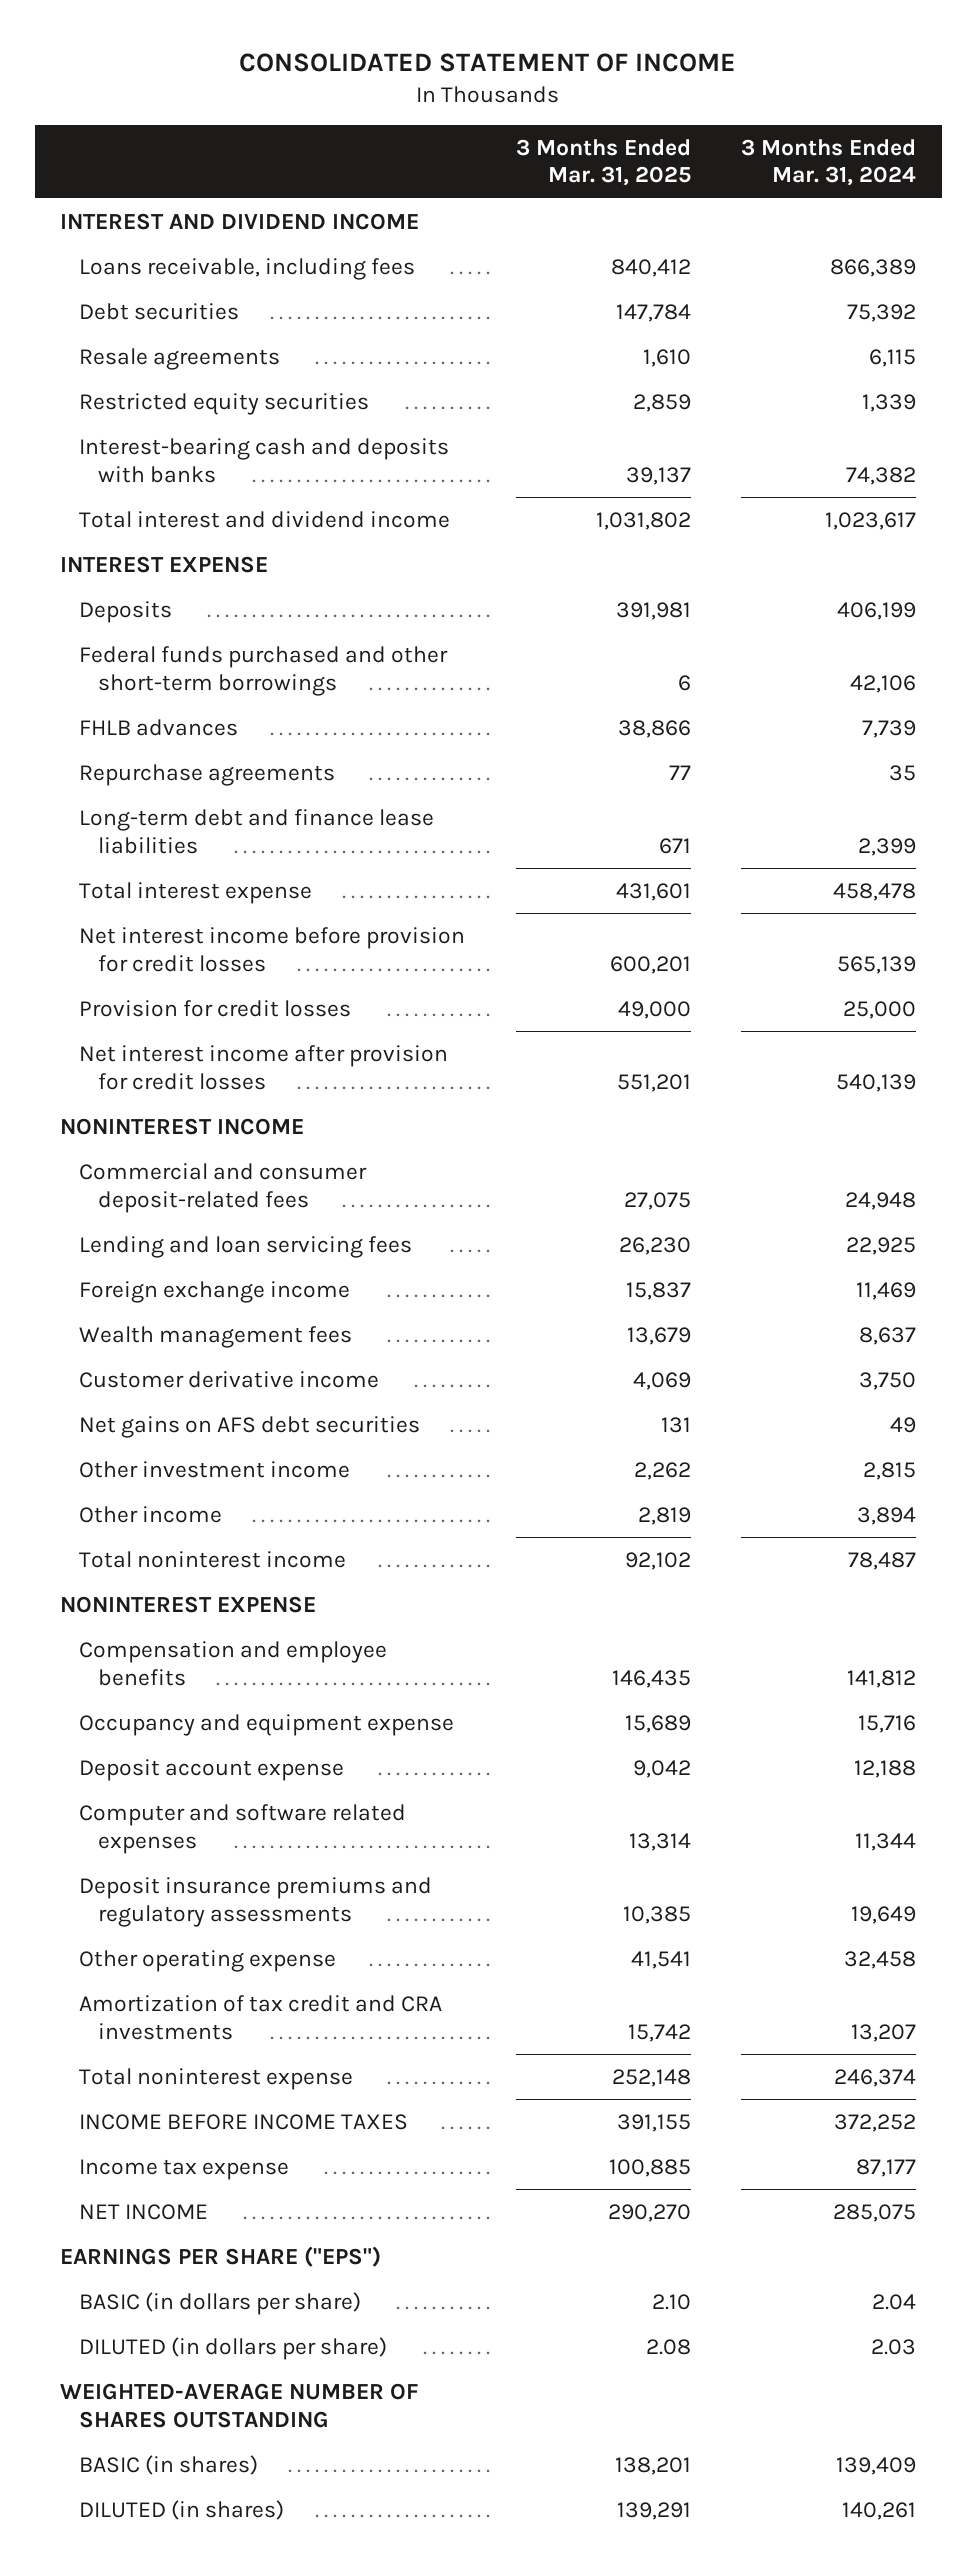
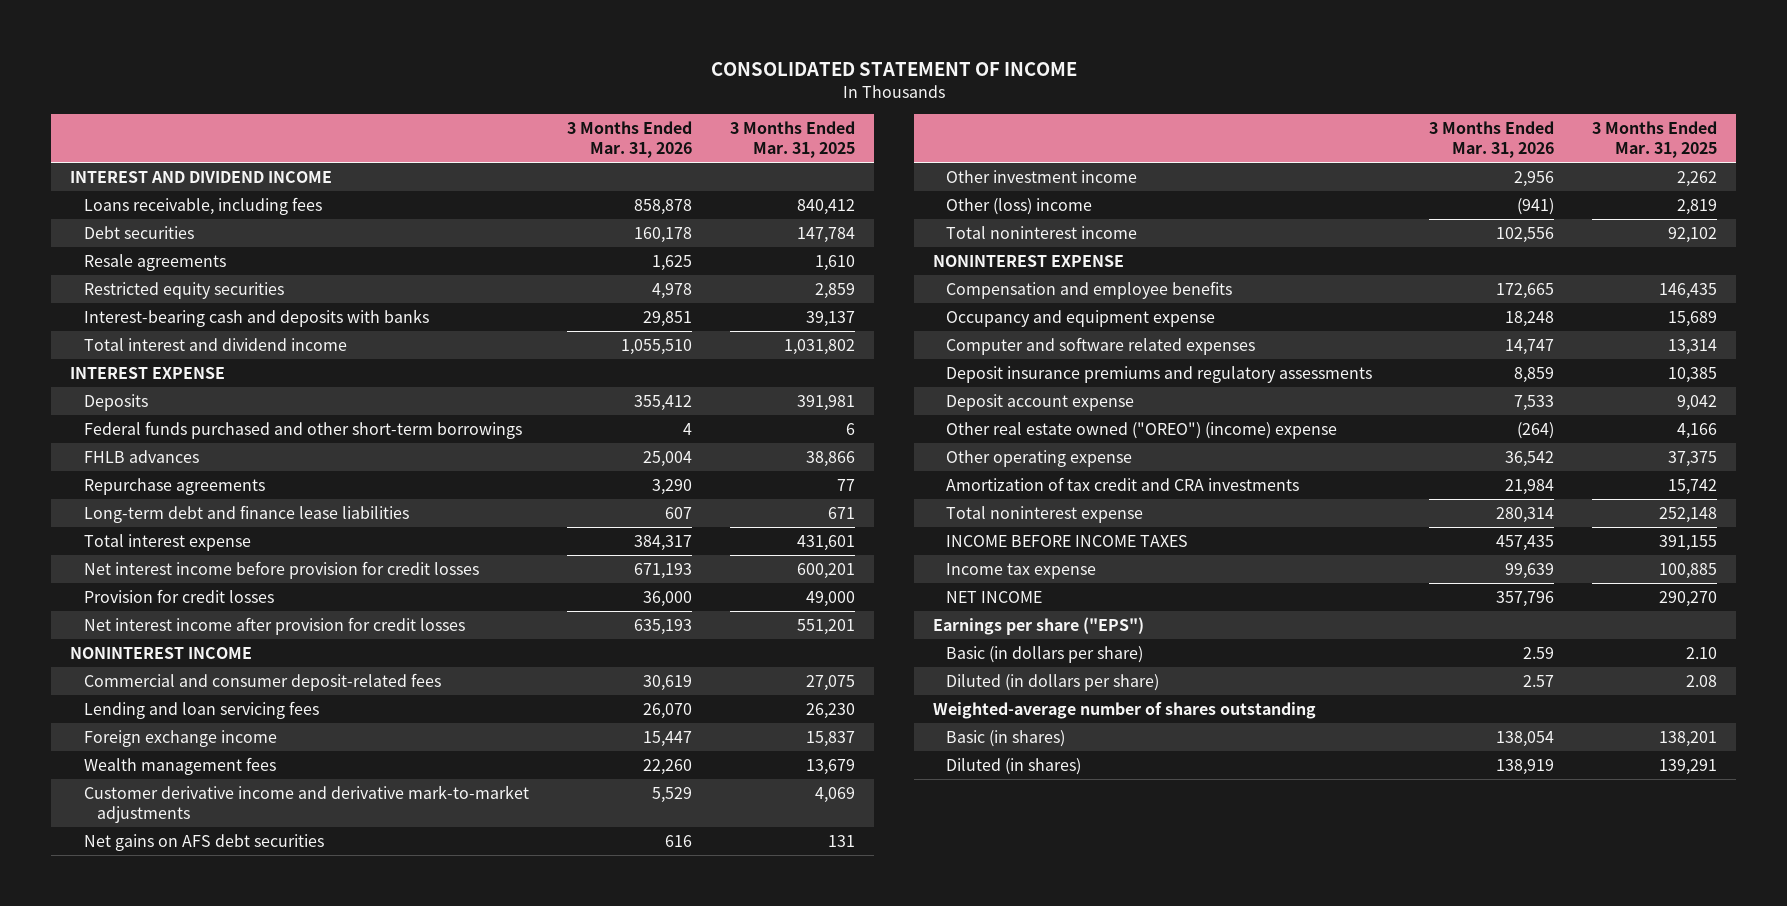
[741,138,917,187] 3 Months Ended Mar. 31, 2024 -> none
none -> [566,120,692,159] 3 Months Ended Mar. 31, 2026
[79,1370,380,1388] Customer derivative income -> [83,784,529,824] Customer derivative income and derivative mark-to-market adjustments
[79,1505,223,1523] Other income -> [946,197,1093,215] Other (loss) income
[79,1758,345,1781] Deposit account expense -> [946,393,1135,411] Deposit account expense
none -> [946,421,1338,439] Other real estate owned ("OREO") (income) expense
[630,1950,691,1969] 41,541 -> [1668,450,1718,467] 37,375
[60,2245,382,2267] EARNINGS PER SHARE ("EPS") -> [932,616,1144,635] Earnings per share ("EPS")
[79,2291,362,2315] BASIC (in dollars per share) -> [946,645,1144,663] Basic (in dollars per share)
[79,2336,388,2360] DILUTED (in dollars per share) -> [946,673,1160,691] Diluted (in dollars per share)
[60,2382,420,2428] WEIGHTED-AVERAGE NUMBER OF SHARES OUTSTANDING -> [932,701,1316,719] Weighted-average number of shares outstanding
[79,2454,259,2475] BASIC (in shares) -> [946,729,1066,747] Basic (in shares)
[79,2499,285,2520] DILUTED (in shares) -> [946,757,1082,775] Diluted (in shares)

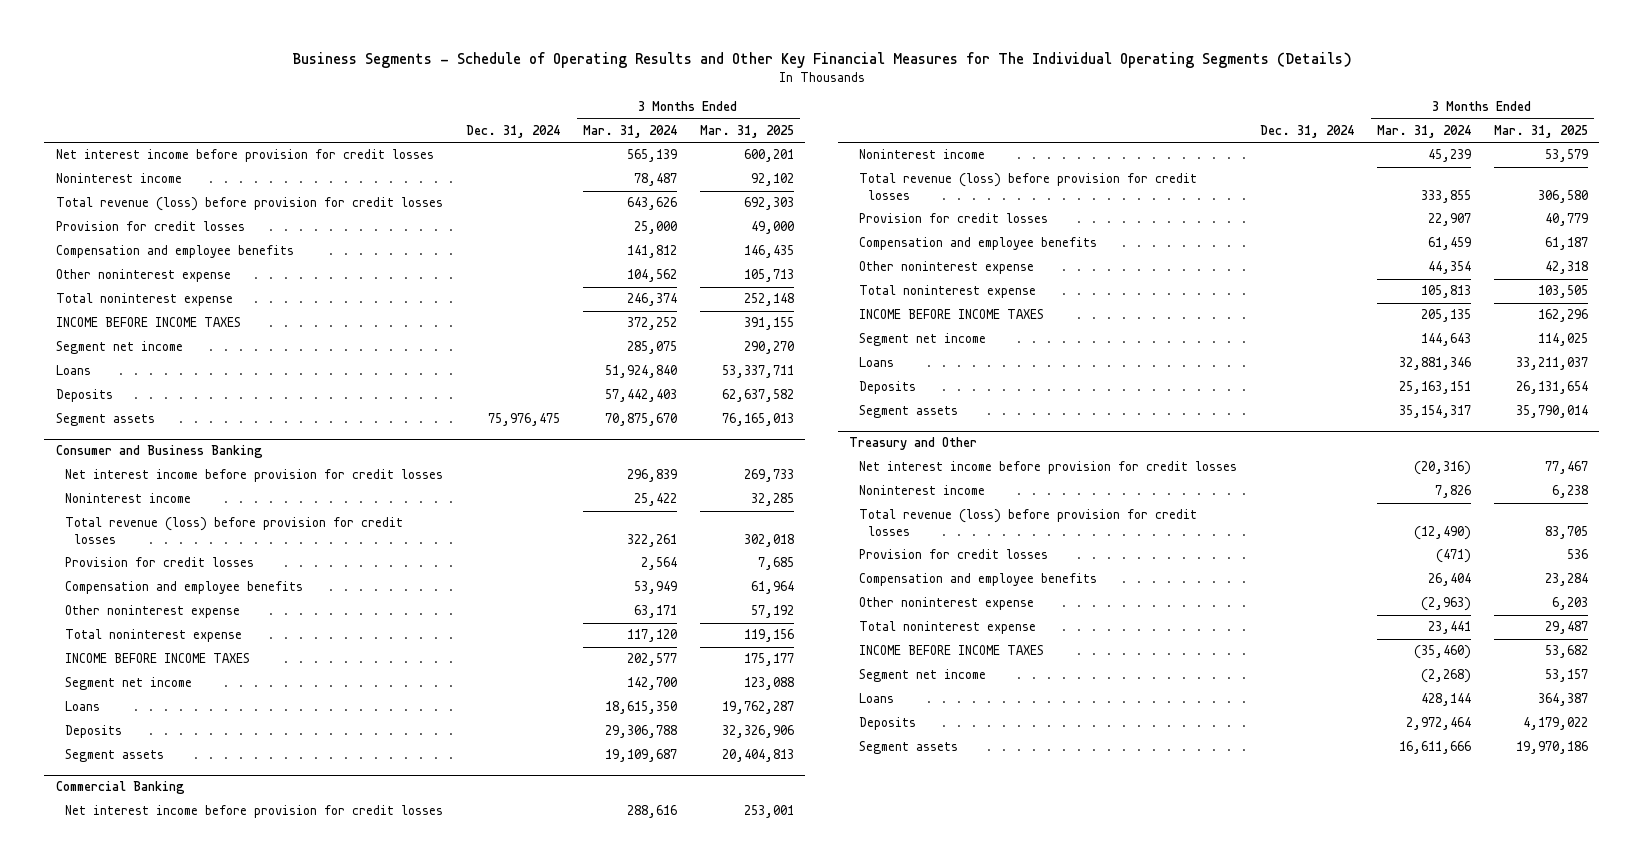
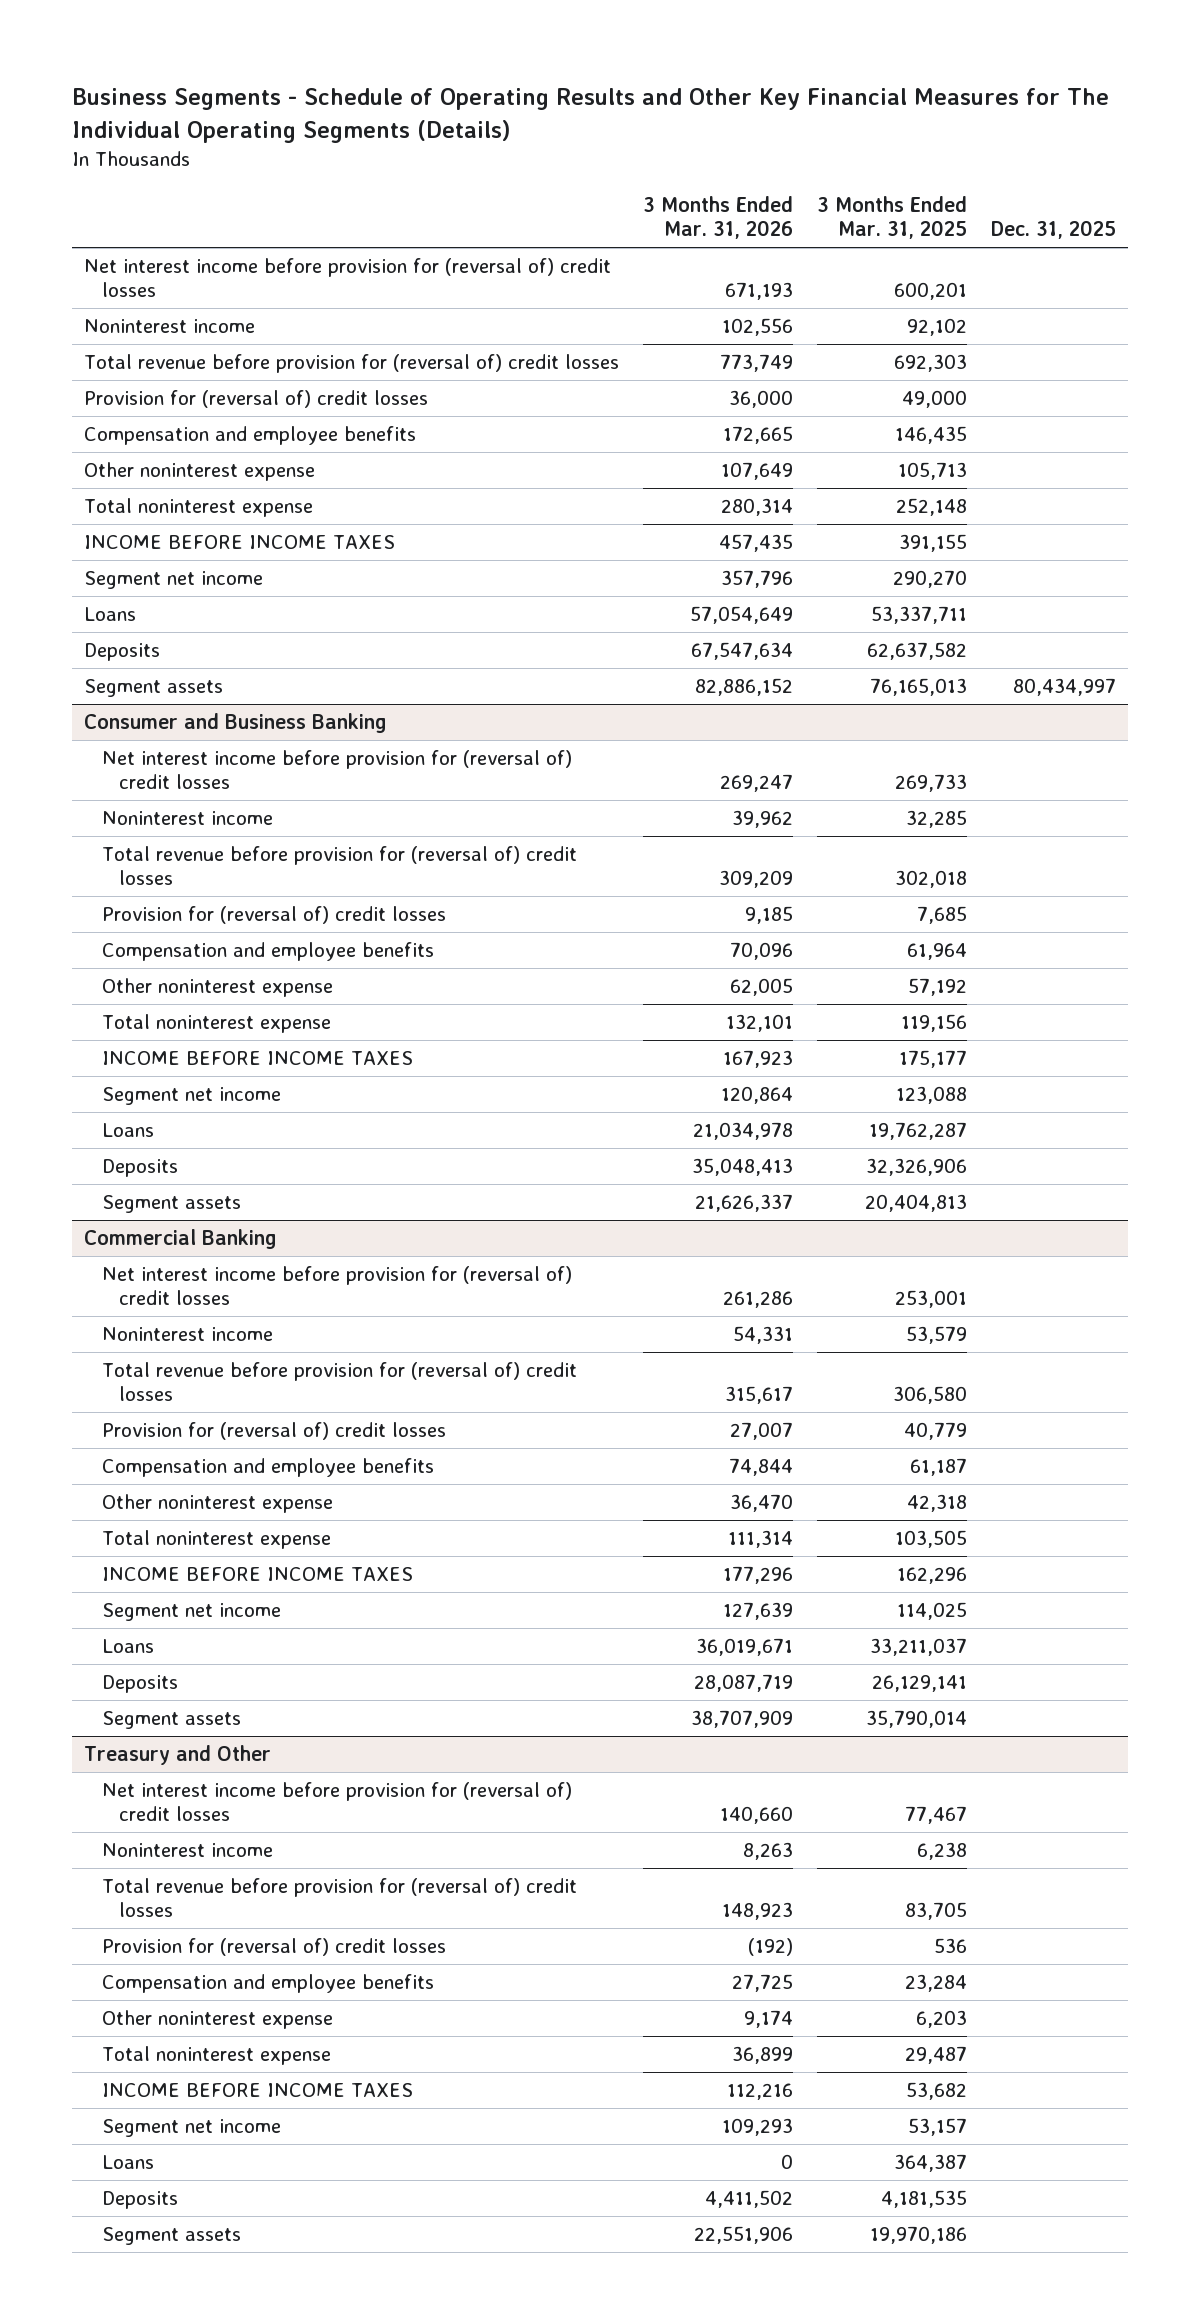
[466,124,561,138] Dec. 31, 2024 -> none
[582,124,677,138] Mar. 31, 2024 -> none
none -> [643,196,794,240] 3 Months Ended Mar. 31, 2026
none -> [990,220,1116,240] Dec. 31, 2025
[55,149,434,163] Net interest income before provision for credit losses -> [84,258,612,298] Net interest income before provision for (reversal of) credit losses
[55,197,443,212] Total revenue (loss) before provision for credit losses -> [84,354,620,374] Total revenue before provision for (reversal of) credit losses
[55,221,245,232] Provision for credit losses -> [84,390,429,409] Provision for (reversal of) credit losses
[65,469,444,483] Net interest income before provision for credit losses -> [101,750,572,790] Net interest income before provision for (reversal of) credit losses
[65,517,404,544] Total revenue (loss) before provision for credit losses -> [101,846,577,886] Total revenue before provision for (reversal of) credit losses
[65,557,255,568] Provision for credit losses -> [101,906,446,925] Provision for (reversal of) credit losses
[65,805,444,819] Net interest income before provision for credit losses -> [101,1266,572,1306] Net interest income before provision for (reversal of) credit losses
[858,173,1197,200] Total revenue (loss) before provision for credit losses -> [101,1362,577,1402] Total revenue before provision for (reversal of) credit losses
[858,213,1048,224] Provision for credit losses -> [101,1422,446,1441] Provision for (reversal of) credit losses
[1515,381,1588,395] 26,131,654 -> [871,1675,967,1693] 26,129,141
[858,461,1237,475] Net interest income before provision for credit losses -> [101,1782,572,1822] Net interest income before provision for (reversal of) credit losses
[858,509,1197,536] Total revenue (loss) before provision for credit losses -> [101,1878,577,1918] Total revenue before provision for (reversal of) credit losses
[858,549,1048,560] Provision for credit losses -> [101,1938,446,1957] Provision for (reversal of) credit losses
[1522,717,1588,731] 4,179,022 -> [880,2190,967,2209] 4,181,535

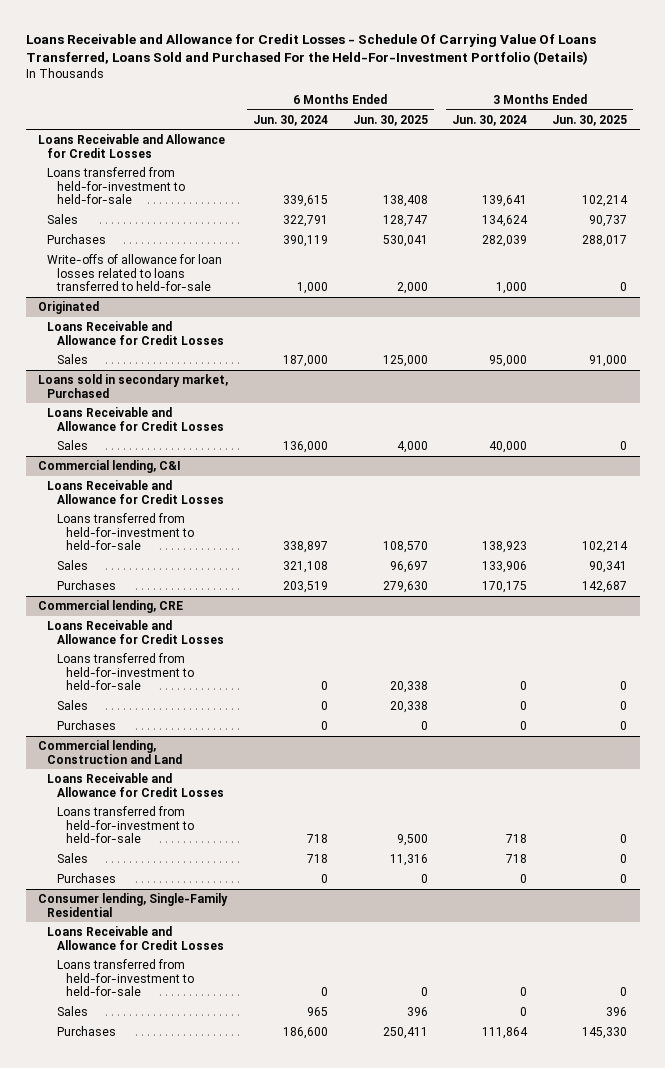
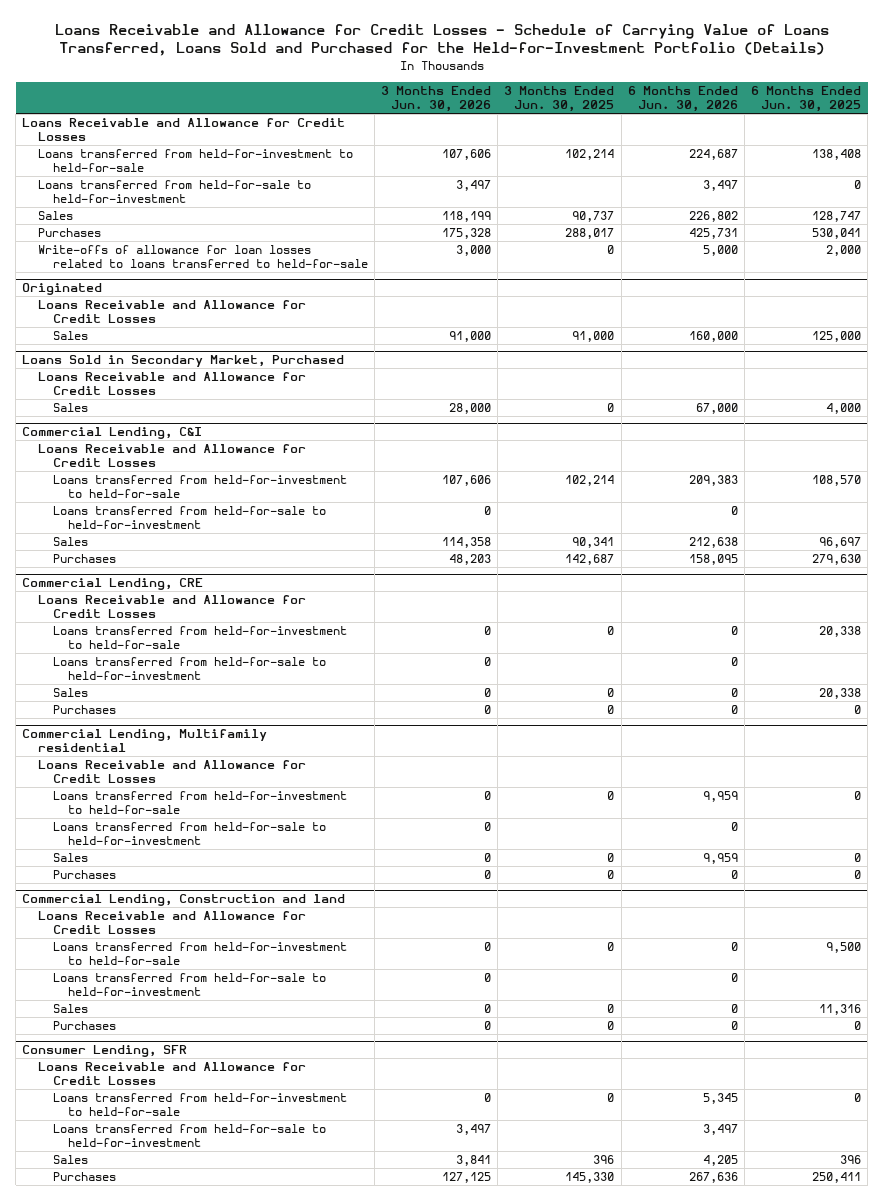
[25,33,596,66] Loans Receivable and Allowance for Credit Losses - Schedule Of Carrying Value Of Loans Transferred, Loans Sold and Purchased For the Held-For-Investment Portfolio (Details) -> [54,23,829,57] Loans Receivable and Allowance for Credit Losses - Schedule of Carrying Value of Loans Transferred, Loans Sold and Purchased for the Held-for-Investment Portfolio (Details)
[252,114,328,126] Jun. 30, 2024 -> none
[452,114,528,126] Jun. 30, 2024 -> none
none -> [381,86,492,113] 3 Months Ended Jun. 30, 2026
none -> [627,86,738,113] 6 Months Ended Jun. 30, 2026
none -> [37,180,311,204] Loans transferred from held-for-sale to held-for-investment
[37,374,228,398] Loans sold in secondary market, Purchased -> [22,355,345,368] Loans Sold in Secondary Market, Purchased
[37,460,181,474] Commercial lending, C&I -> [22,427,203,440] Commercial Lending, C&I
none -> [52,506,326,530] Loans transferred from held-for-sale to held-for-investment
[37,600,183,614] Commercial lending, CRE -> [22,578,204,591] Commercial Lending, CRE
none -> [52,657,326,681] Loans transferred from held-for-sale to held-for-investment
[37,740,183,764] Commercial lending, Construction and Land -> none
none -> [22,729,268,753] Commercial Lending, Multifamily residential
none -> [52,791,347,815] Loans transferred from held-for-investment to held-for-sale
none -> [52,822,326,846] Loans transferred from held-for-sale to held-for-investment
none -> [52,853,88,863] Sales
none -> [52,870,116,880] Purchases
none -> [22,894,346,907] Commercial Lending, Construction and land
none -> [37,911,306,935] Loans Receivable and Allowance for Credit Losses
none -> [52,973,326,997] Loans transferred from held-for-sale to held-for-investment
[37,893,228,917] Consumer lending, Single-Family Residential -> none
none -> [22,1045,188,1058] Consumer Lending, SFR
none -> [52,1124,326,1148] Loans transferred from held-for-sale to held-for-investment

